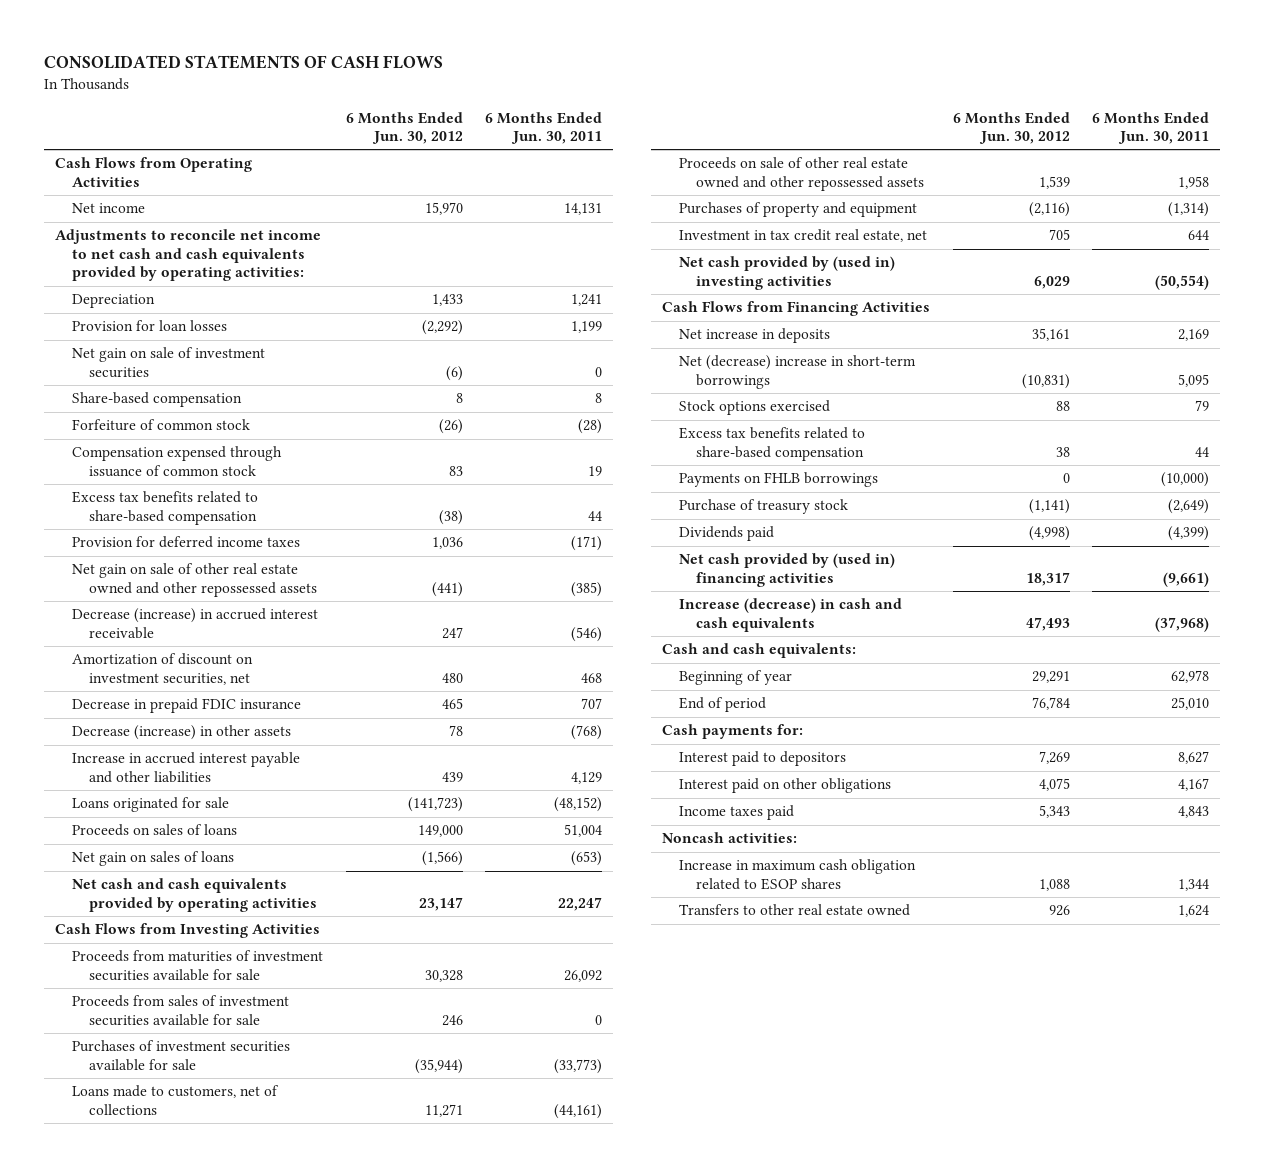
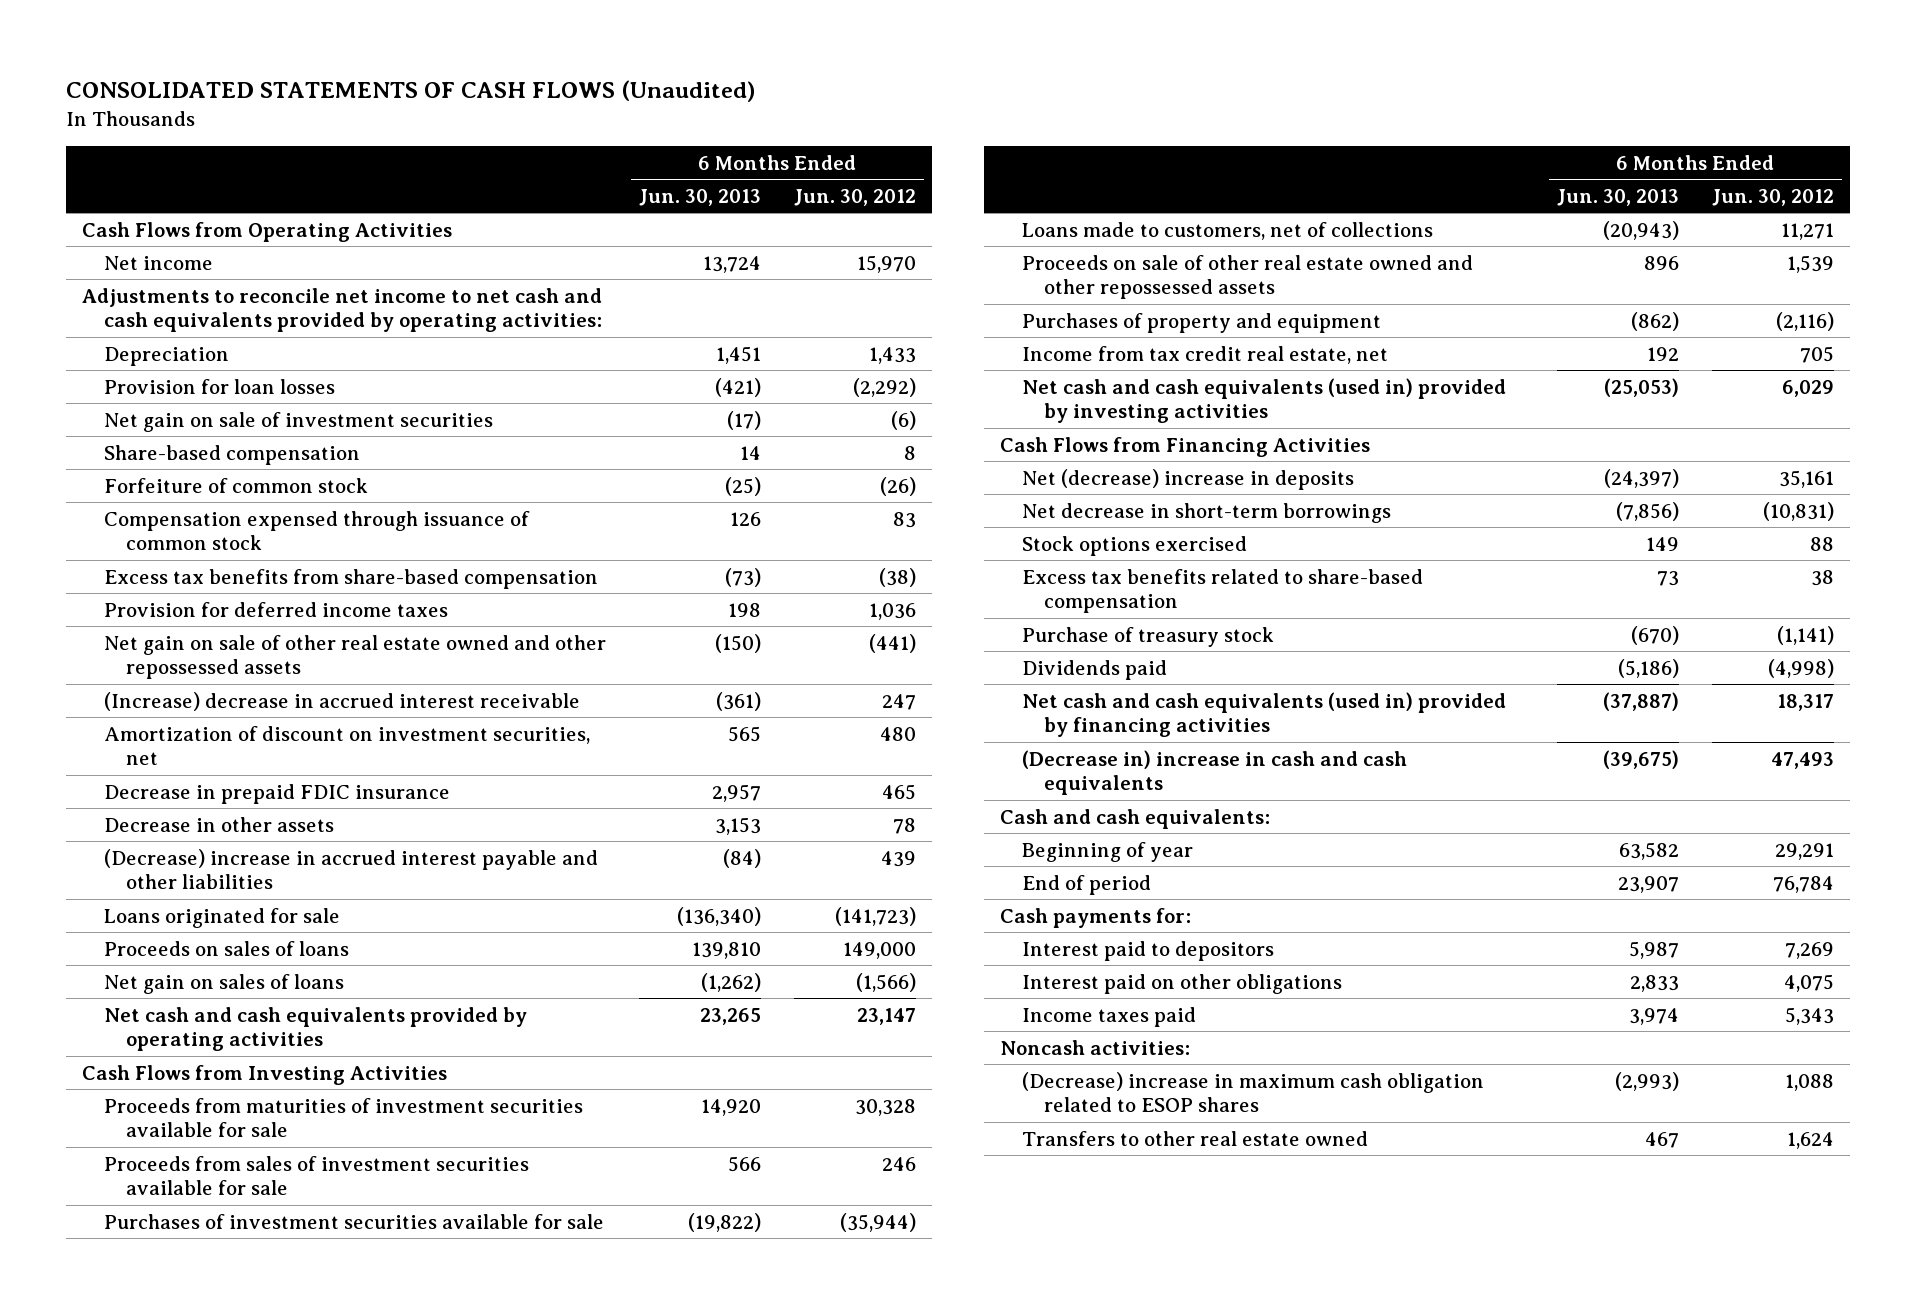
[44,55,444,70] CONSOLIDATED STATEMENTS OF CASH FLOWS -> [65,79,755,102] CONSOLIDATED STATEMENTS OF CASH FLOWS (Unaudited)
[484,111,602,145] 6 Months Ended Jun. 30, 2011 -> none
none -> [638,188,761,206] Jun. 30, 2013
[72,491,259,525] Excess tax benefits related to share-based compensation -> [103,568,598,589] Excess tax benefits from share-based compensation
[72,608,319,639] Decrease (increase) in accrued interest receivable -> [103,691,580,711] (Increase) decrease in accrued interest receivable
[72,725,292,741] Decrease (increase) in other assets -> [103,816,334,832] Decrease in other assets
[72,752,301,783] Increase in accrued interest payable and other liabilities -> [103,848,598,890] (Decrease) increase in accrued interest payable and other liabilities
[679,229,928,243] Investment in tax credit real estate, net -> [1021,345,1388,364] Income from tax credit real estate, net
[679,256,896,290] Net cash provided by (used in) investing activities -> [1021,377,1506,424] Net cash and cash equivalents (used in) provided by investing activities
[679,328,831,344] Net increase in deposits -> [1021,468,1354,490] Net (decrease) increase in deposits
[679,355,917,389] Net (decrease) increase in short-term borrowings -> [1021,502,1391,523] Net decrease in short-term borrowings
[679,472,879,488] Payments on FHLB borrowings -> none
[679,553,896,587] Net cash provided by (used in) financing activities -> [1021,691,1506,738] Net cash and cash equivalents (used in) provided by financing activities
[679,598,903,632] Increase (decrease) in cash and cash equivalents -> [1021,749,1407,796] (Decrease in) increase in cash and cash equivalents
[679,859,917,890] Increase in maximum cash obligation related to ESOP shares -> [1021,1071,1484,1113] (Decrease) increase in maximum cash obligation related to ESOP shares
[1048,905,1070,917] 926 -> [1786,1131,1834,1149] 1,624

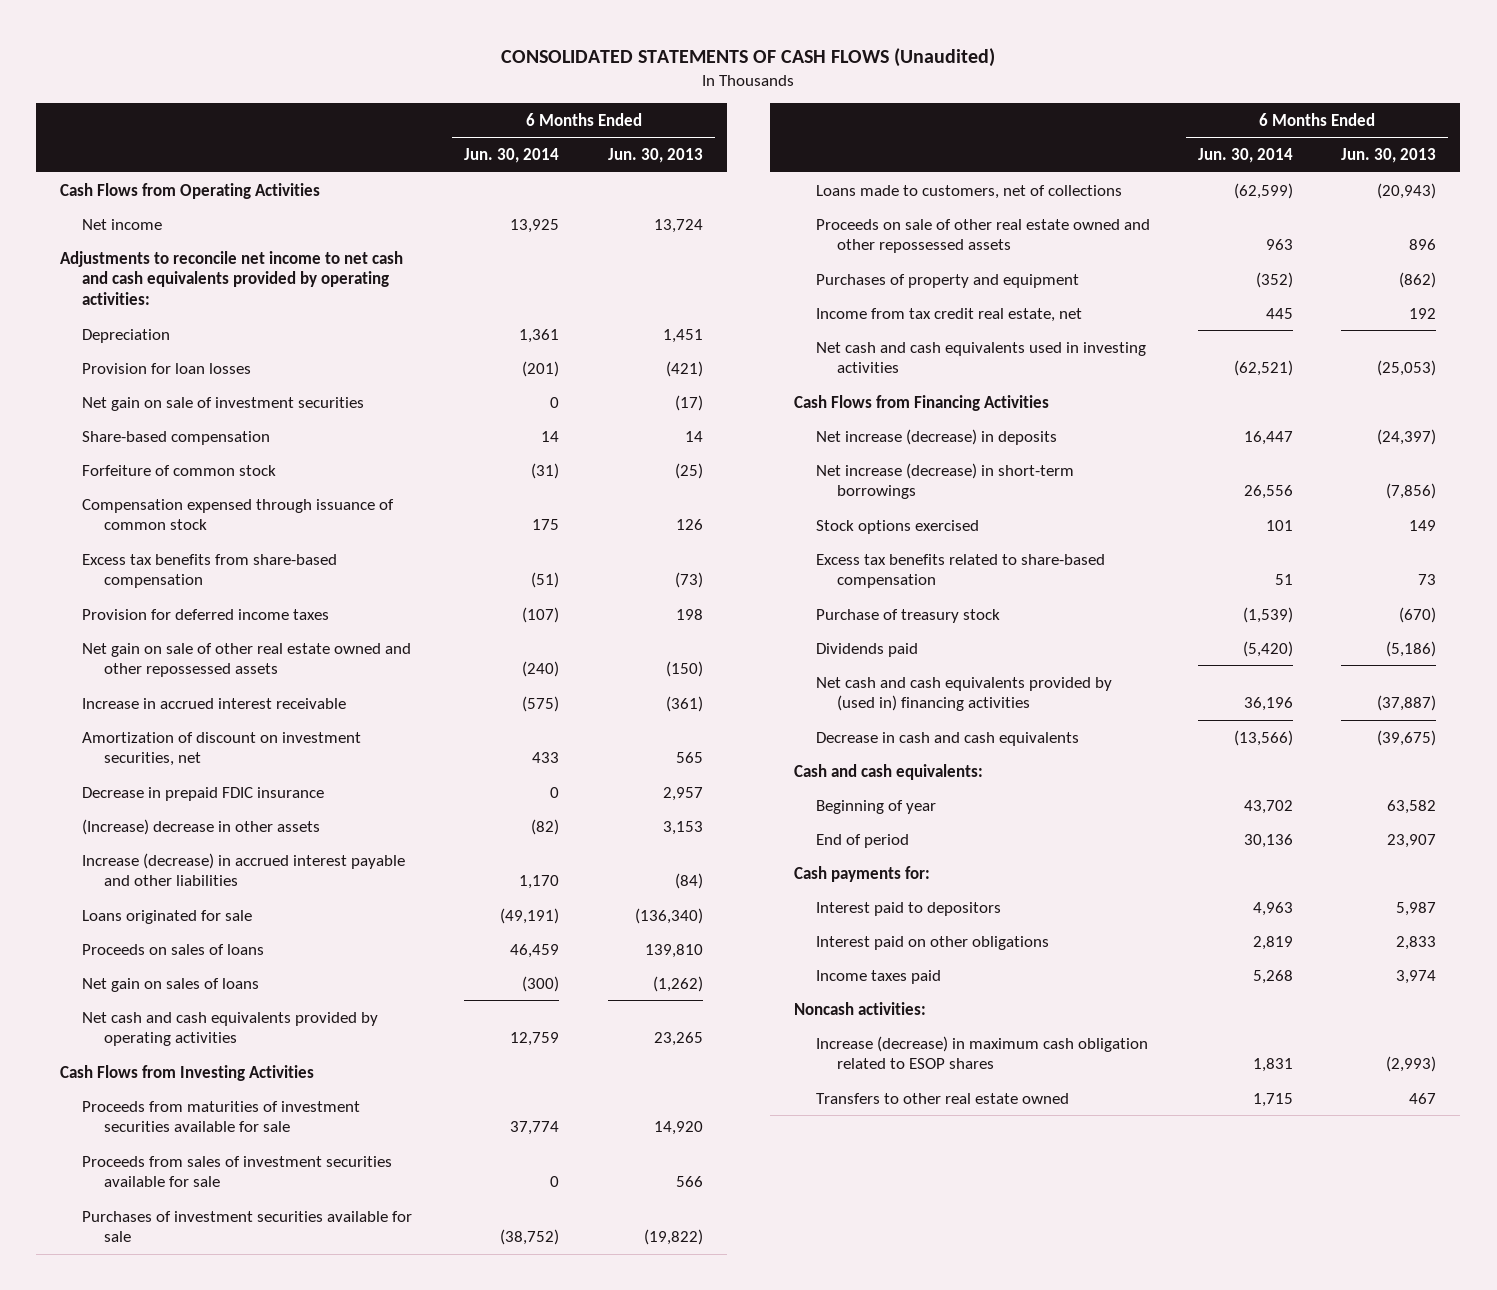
[793,188,916,206] Jun. 30, 2012 -> none
none -> [464,148,560,164] Jun. 30, 2014
[103,691,580,711] (Increase) decrease in accrued interest receivable -> [82,697,347,709] Increase in accrued interest receivable
[103,816,334,832] Decrease in other assets -> [82,818,321,835] (Increase) decrease in other assets
[103,848,598,890] (Decrease) increase in accrued interest payable and other liabilities -> [82,852,406,887] Increase (decrease) in accrued interest payable and other liabilities
[1021,377,1506,424] Net cash and cash equivalents (used in) provided by investing activities -> [815,341,1146,374] Net cash and cash equivalents used in investing activities
[1021,468,1354,490] Net (decrease) increase in deposits -> [815,428,1057,445] Net increase (decrease) in deposits
[1021,502,1391,523] Net decrease in short-term borrowings -> [815,462,1074,500] Net increase (decrease) in short-term borrowings
[1021,691,1506,738] Net cash and cash equivalents (used in) provided by financing activities -> [815,676,1112,712] Net cash and cash equivalents provided by (used in) financing activities
[1021,749,1407,796] (Decrease in) increase in cash and cash equivalents -> [815,731,1079,746] Decrease in cash and cash equivalents
[1021,1071,1484,1113] (Decrease) increase in maximum cash obligation related to ESOP shares -> [815,1035,1148,1070] Increase (decrease) in maximum cash obligation related to ESOP shares

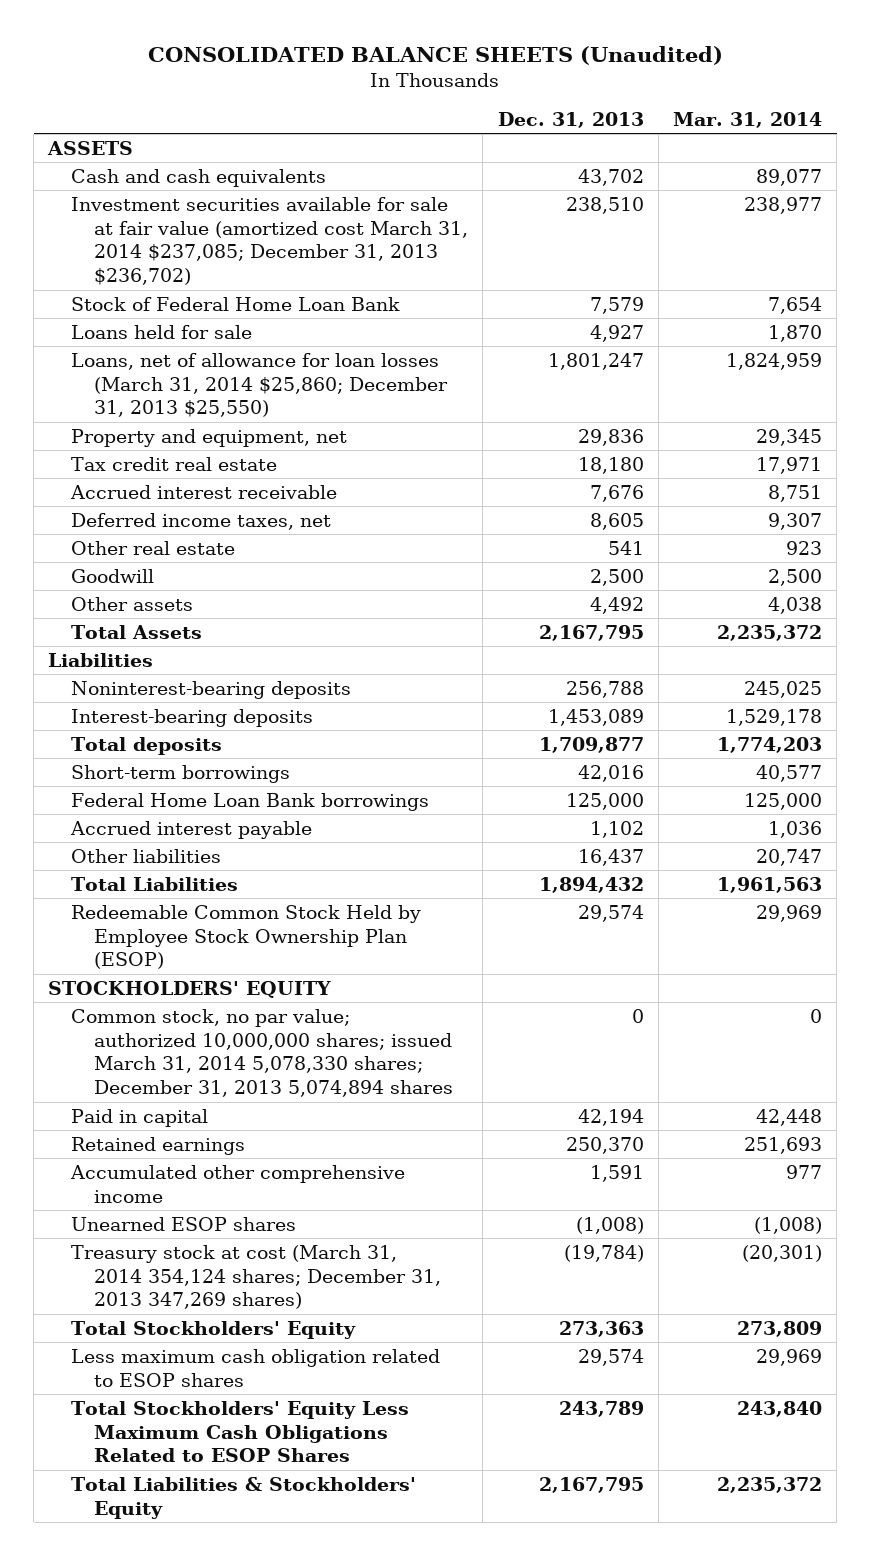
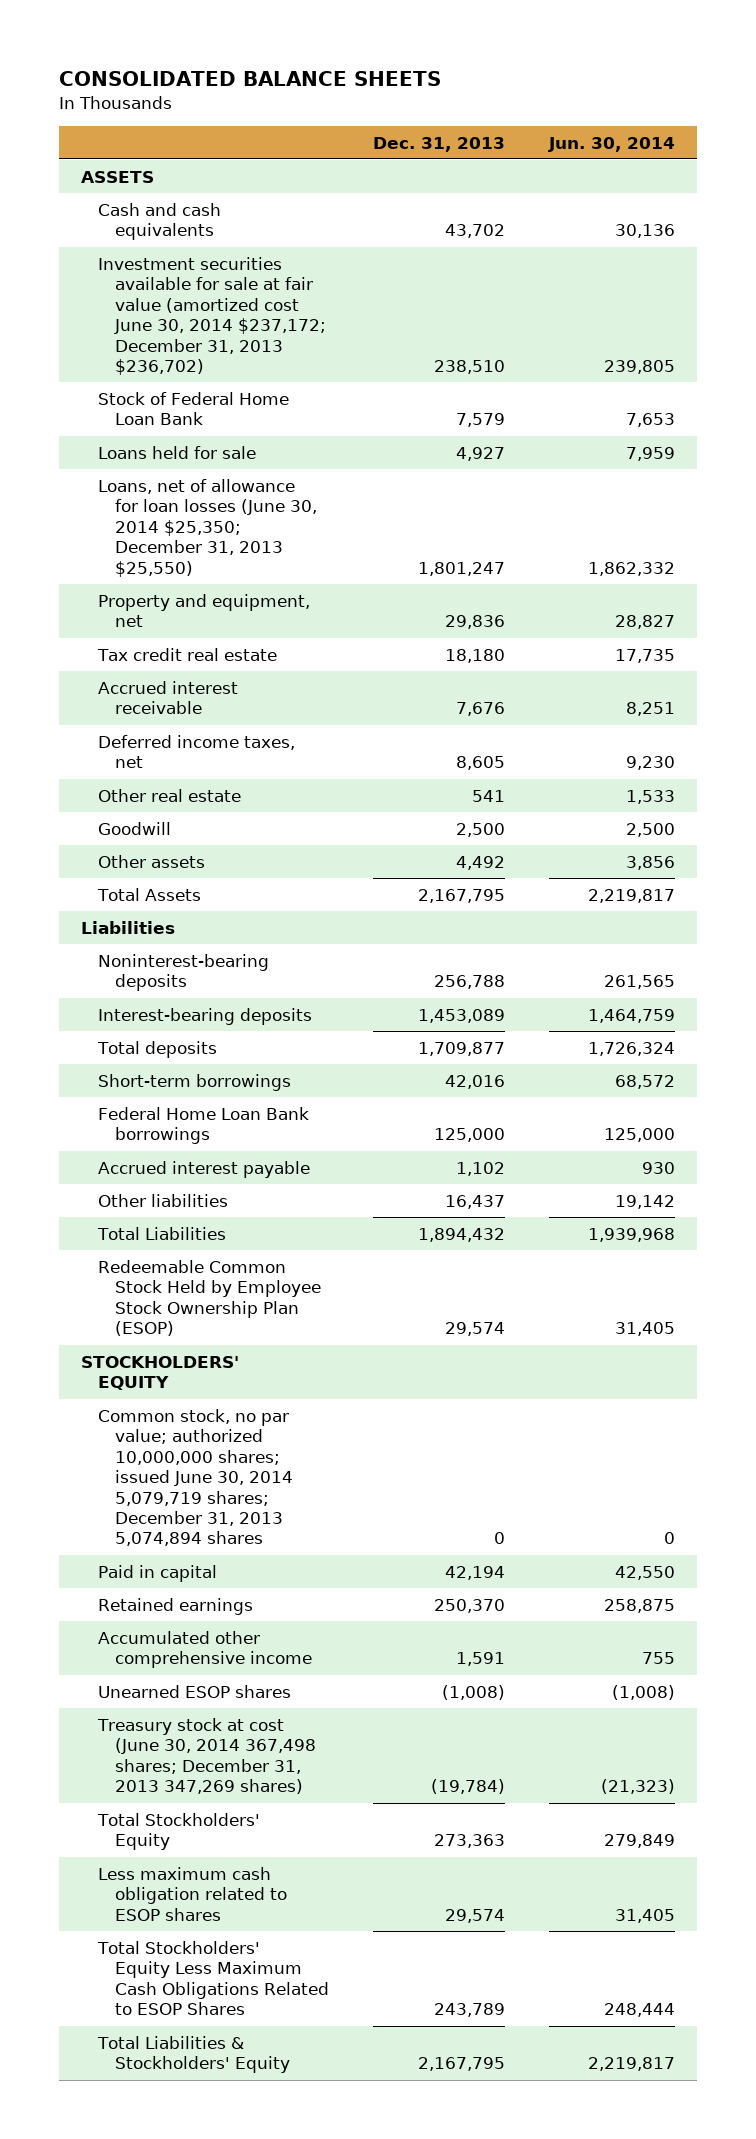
[148,46,724,66] CONSOLIDATED BALANCE SHEETS (Unaudited) -> [59,70,442,86] CONSOLIDATED BALANCE SHEETS
[673,111,823,128] Mar. 31, 2014 -> none
none -> [547,136,675,152] Jun. 30, 2014
[71,196,469,286] Investment securities available for sale at fair value (amortized cost March 31, 2014 $237,085; December 31, 2013 $236,702) -> [97,256,326,376] Investment securities available for sale at fair value (amortized cost June 30, 2014 $237,172; December 31, 2013 $236,702)
[71,352,449,418] Loans, net of allowance for loan losses (March 31, 2014 $25,860; December 31, 2013 $25,550) -> [97,478,317,577] Loans, net of allowance for loan losses (June 30, 2014 $25,350; December 31, 2013 $25,550)
[71,1008,454,1098] Common stock, no par value; authorized 10,000,000 shares; issued March 31, 2014 5,078,330 shares; December 31, 2013 5,074,894 shares -> [97,1408,293,1547] Common stock, no par value; authorized 10,000,000 shares; issued June 30, 2014 5,079,719 shares; December 31, 2013 5,074,894 shares
[71,1244,442,1310] Treasury stock at cost (March 31, 2014 354,124 shares; December 31, 2013 347,269 shares) -> [96,1717,316,1795] Treasury stock at cost (June 30, 2014 367,498 shares; December 31, 2013 347,269 shares)

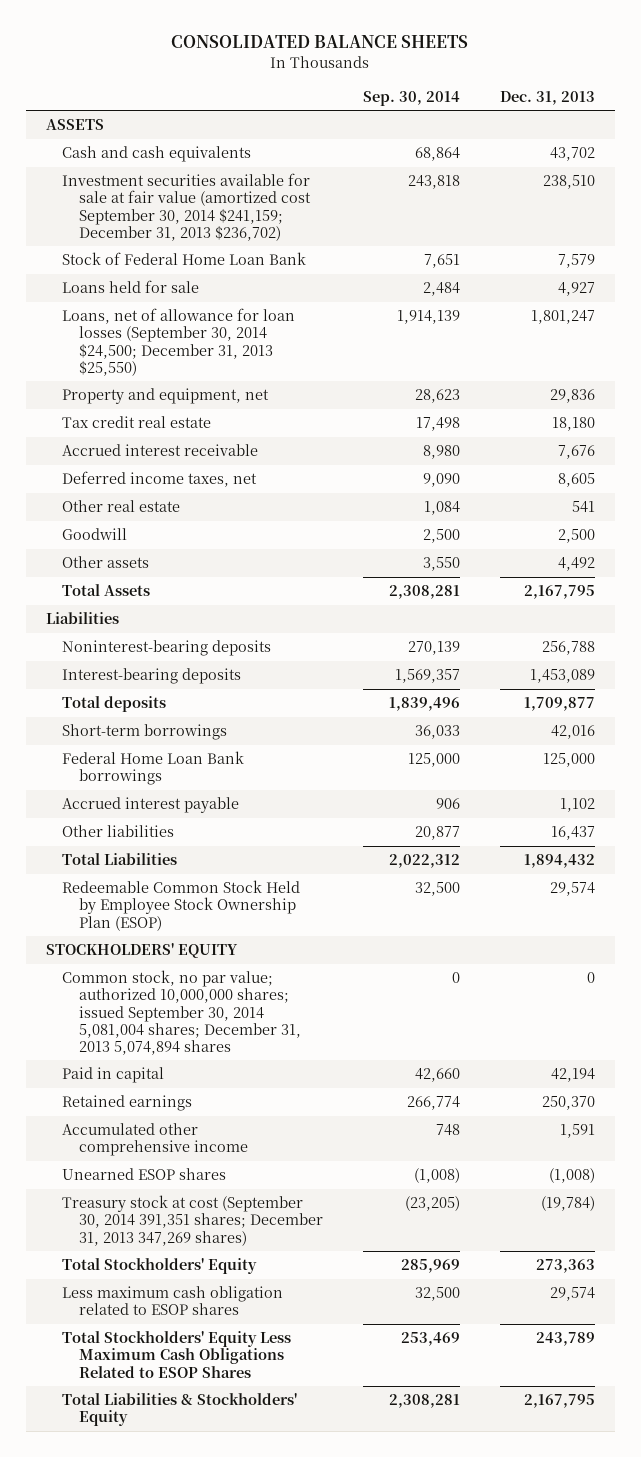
[547,136,675,152] Jun. 30, 2014 -> none
none -> [362,90,460,106] Sep. 30, 2014
[97,256,326,376] Investment securities available for sale at fair value (amortized cost June 30, 2014 $237,172; December 31, 2013 $236,702) -> [62,173,311,241] Investment securities available for sale at fair value (amortized cost September 30, 2014 $241,159; December 31, 2013 $236,702)
[97,478,317,577] Loans, net of allowance for loan losses (June 30, 2014 $25,350; December 31, 2013 $25,550) -> [62,308,296,376] Loans, net of allowance for loan losses (September 30, 2014 $24,500; December 31, 2013 $25,550)
[97,1408,293,1547] Common stock, no par value; authorized 10,000,000 shares; issued June 30, 2014 5,079,719 shares; December 31, 2013 5,074,894 shares -> [62,970,301,1055] Common stock, no par value; authorized 10,000,000 shares; issued September 30, 2014 5,081,004 shares; December 31, 2013 5,074,894 shares
[96,1717,316,1795] Treasury stock at cost (June 30, 2014 367,498 shares; December 31, 2013 347,269 shares) -> [62,1195,323,1246] Treasury stock at cost (September 30, 2014 391,351 shares; December 31, 2013 347,269 shares)

